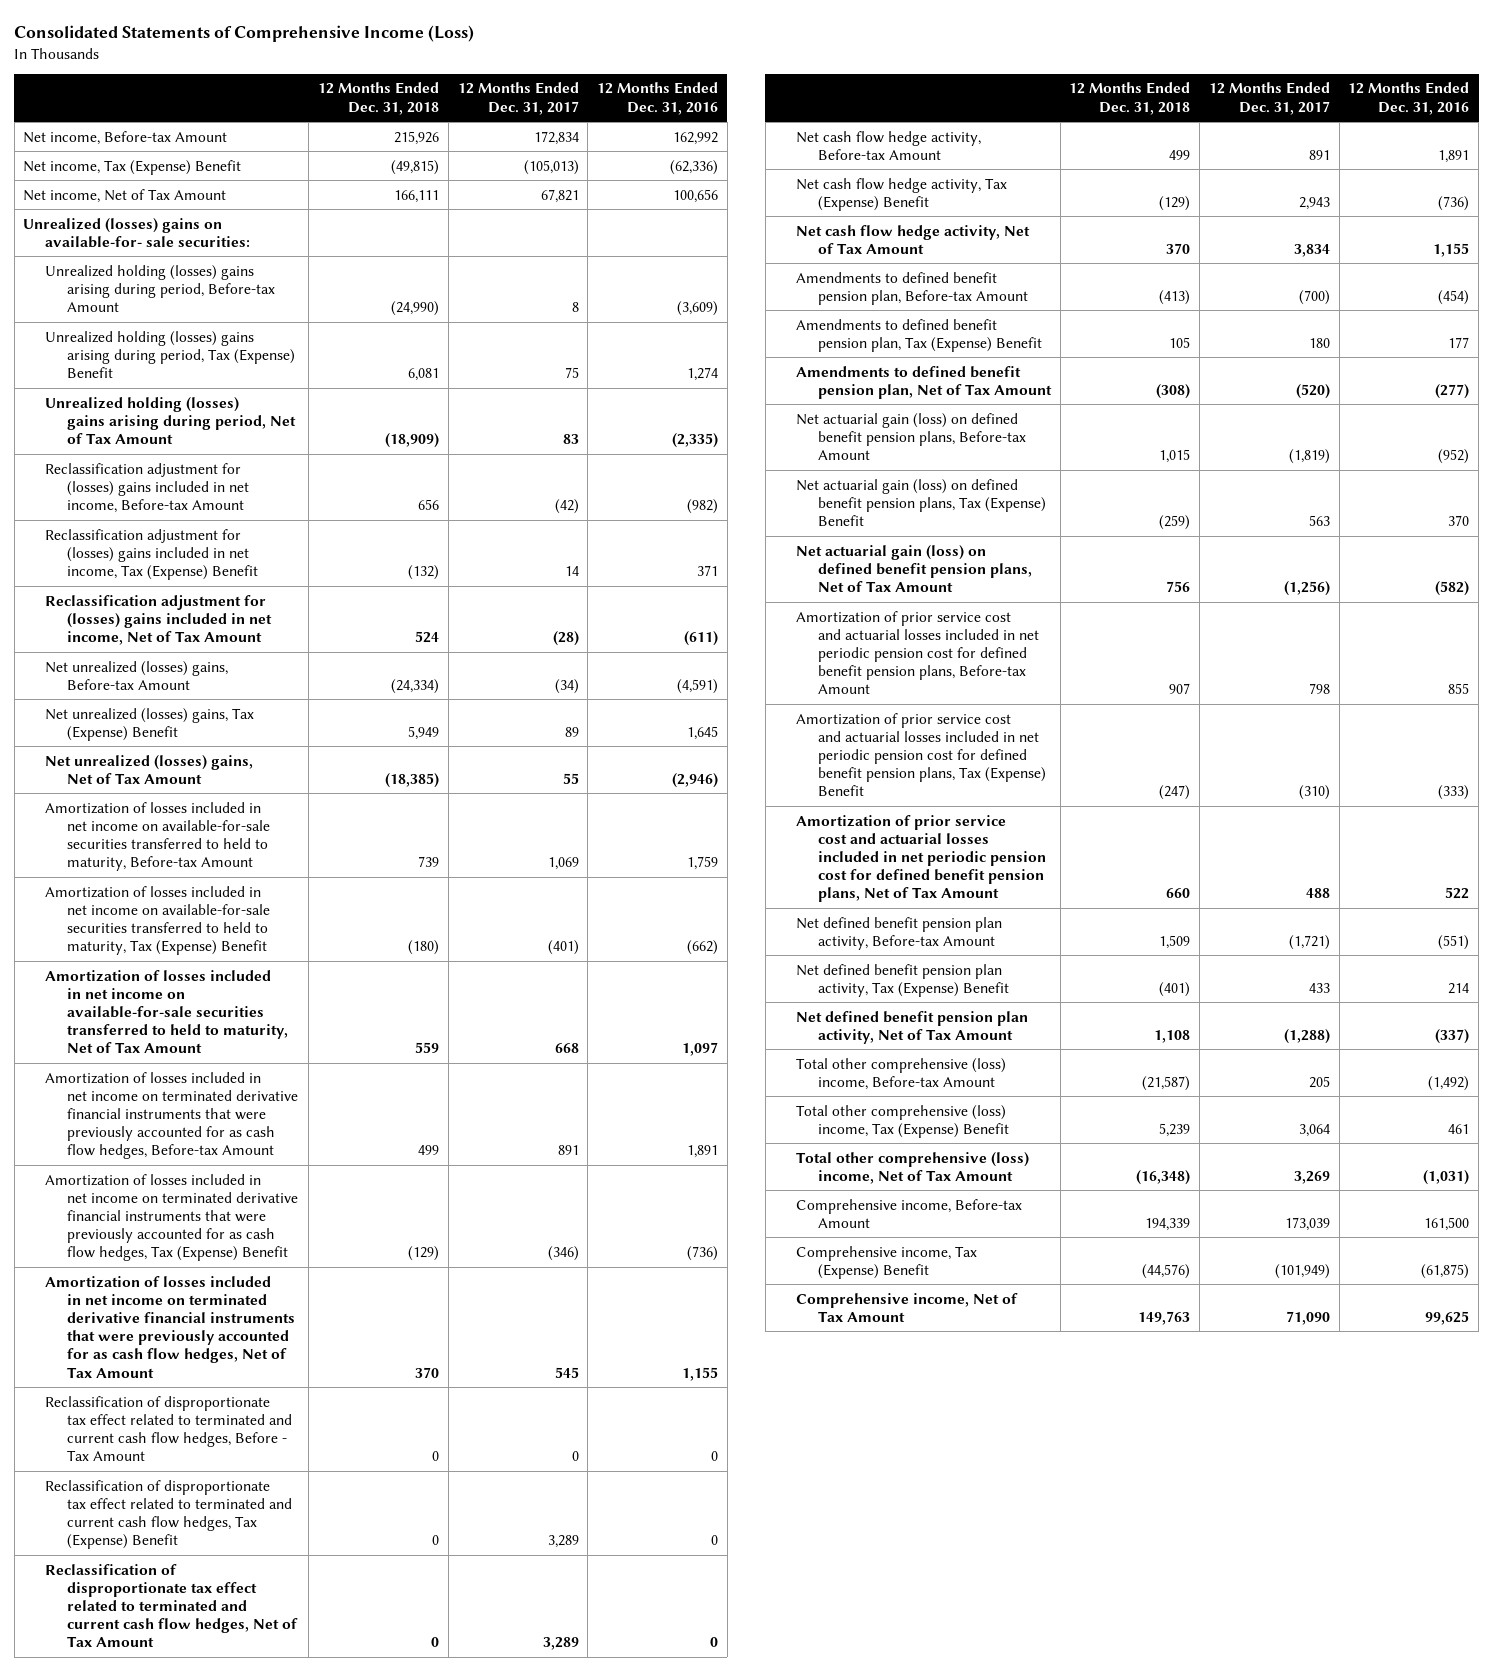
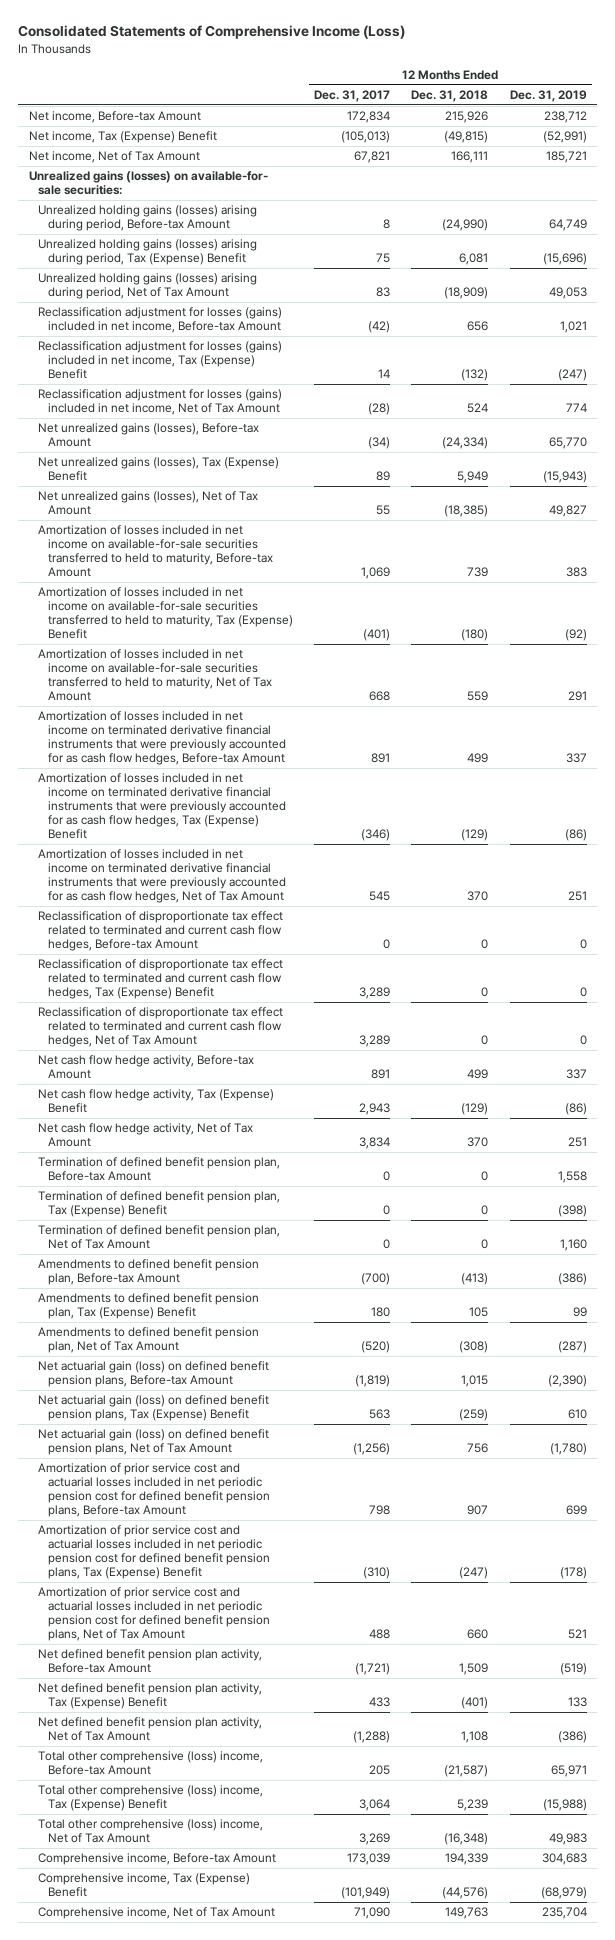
[597,82,719,115] 12 Months Ended Dec. 31, 2016 -> none
none -> [509,89,587,102] Dec. 31, 2019
[23,217,251,248] Unrealized (losses) gains on available-for- sale securities: -> [28,171,268,196] Unrealized gains (losses) on available-for- sale securities:
[45,264,275,312] Unrealized holding (losses) gains arising during period, Before-tax Amount -> [38,205,258,232] Unrealized holding gains (losses) arising during period, Before-tax Amount
[45,330,295,378] Unrealized holding (losses) gains arising during period, Tax (Expense) Benefit -> [38,239,258,266] Unrealized holding gains (losses) arising during period, Tax (Expense) Benefit
[45,396,296,444] Unrealized holding (losses) gains arising during period, Net of Tax Amount -> [38,273,258,300] Unrealized holding gains (losses) arising during period, Net of Tax Amount
[45,462,249,513] Reclassification adjustment for (losses) gains included in net income, Before-tax Amount -> [38,307,283,334] Reclassification adjustment for losses (gains) included in net income, Before-tax Amount
[45,528,258,580] Reclassification adjustment for (losses) gains included in net income, Tax (Expense) Benefit -> [38,341,283,380] Reclassification adjustment for losses (gains) included in net income, Tax (Expense) Benefit
[45,594,272,645] Reclassification adjustment for (losses) gains included in net income, Net of Tax Amount -> [38,389,283,416] Reclassification adjustment for losses (gains) included in net income, Net of Tax Amount
[45,660,229,690] Net unrealized (losses) gains, Before-tax Amount -> [38,423,260,448] Net unrealized gains (losses), Before-tax Amount
[45,707,255,741] Net unrealized (losses) gains, Tax (Expense) Benefit -> [38,457,280,482] Net unrealized gains (losses), Tax (Expense) Benefit
[45,754,254,784] Net unrealized (losses) gains, Net of Tax Amount -> [38,491,259,516] Net unrealized gains (losses), Net of Tax Amount
[45,1395,292,1462] Reclassification of disproportionate tax effect related to terminated and current cash flow hedges, Before - Tax Amount -> [38,911,284,952] Reclassification of disproportionate tax effect related to terminated and current cash flow hedges, Before-tax Amount
none -> [38,1157,281,1182] Termination of defined benefit pension plan, Before-tax Amount
none -> [38,1191,281,1218] Termination of defined benefit pension plan, Tax (Expense) Benefit
none -> [38,1225,281,1250] Termination of defined benefit pension plan, Net of Tax Amount

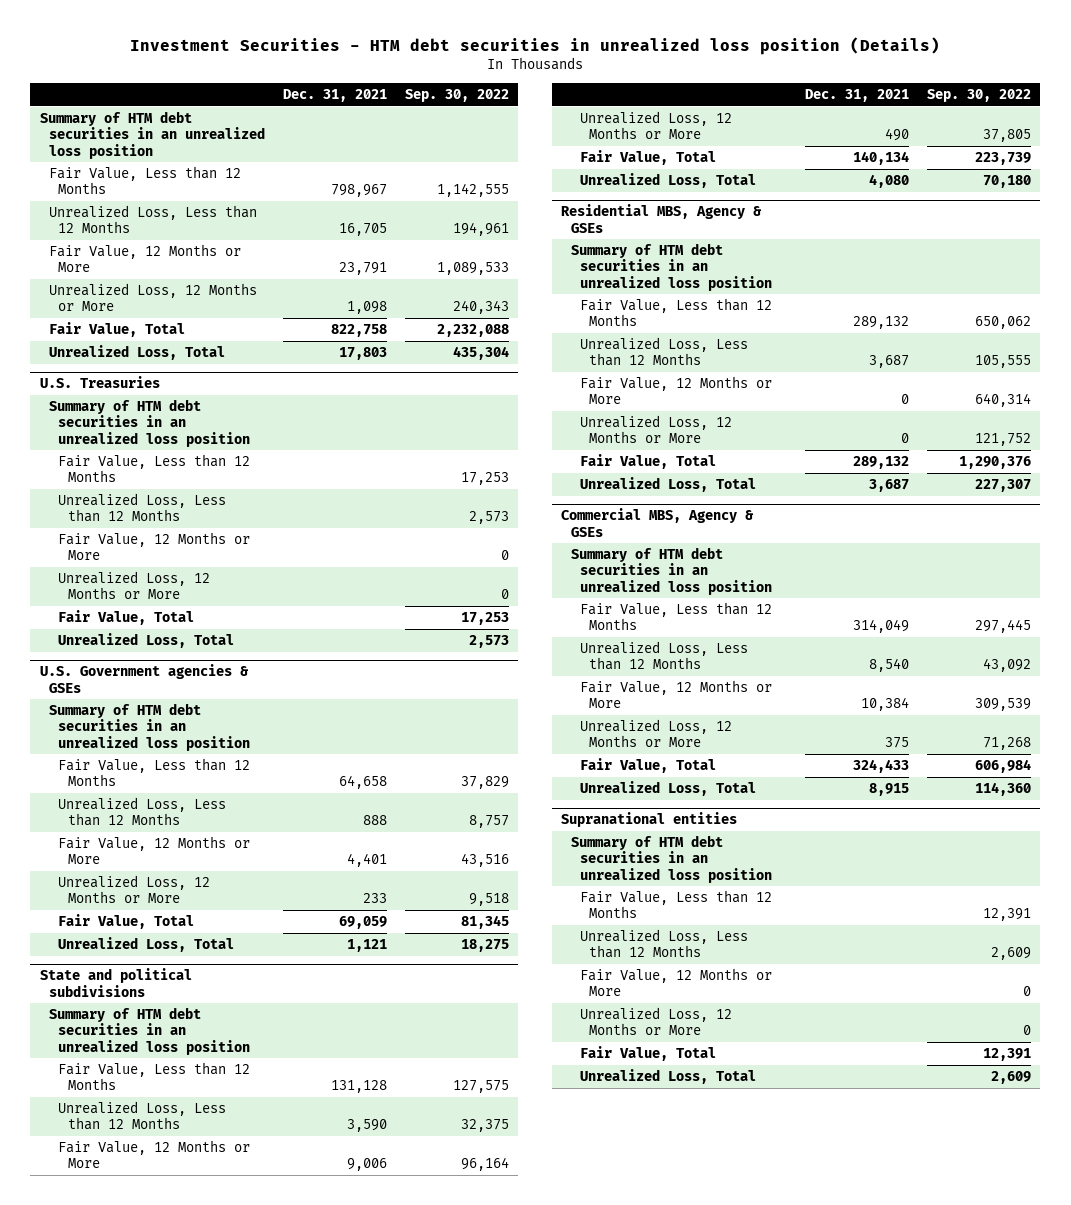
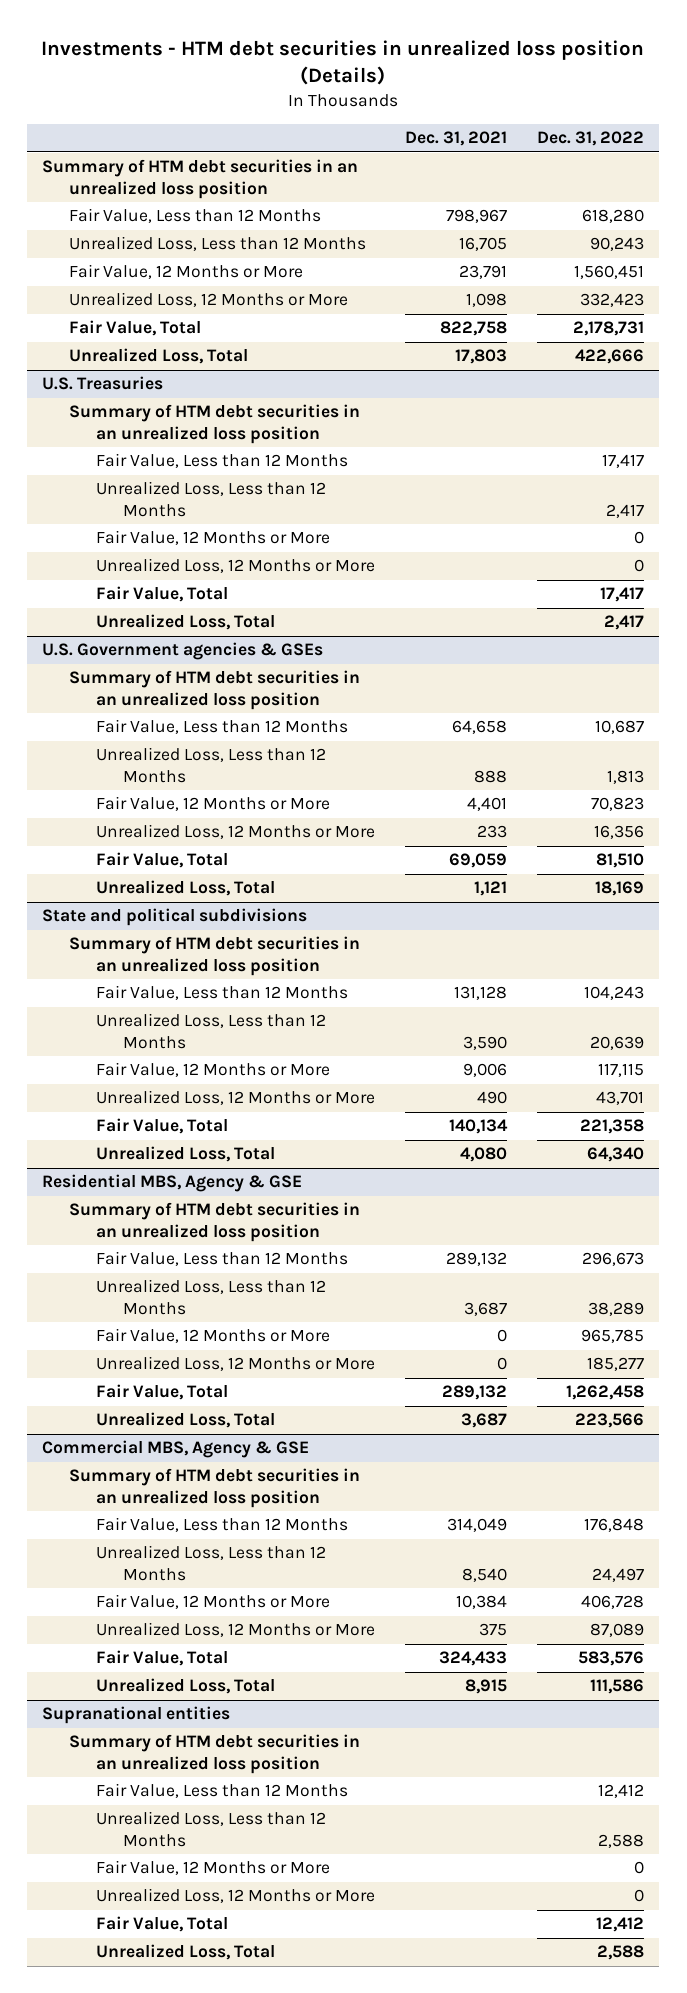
[130,37,941,56] Investment Securities - HTM debt securities in unrealized loss position (Details) -> [41,39,645,86] Investments - HTM debt securities in unrealized loss position (Details)
[405,88,510,102] Sep. 30, 2022 -> none
none -> [537,131,645,147] Dec. 31, 2022
[561,204,762,233] Residential MBS, Agency & GSEs -> [42,1174,303,1193] Residential MBS, Agency & GSE
[561,508,754,537] Commercial MBS, Agency & GSEs -> [42,1440,310,1459] Commercial MBS, Agency & GSE

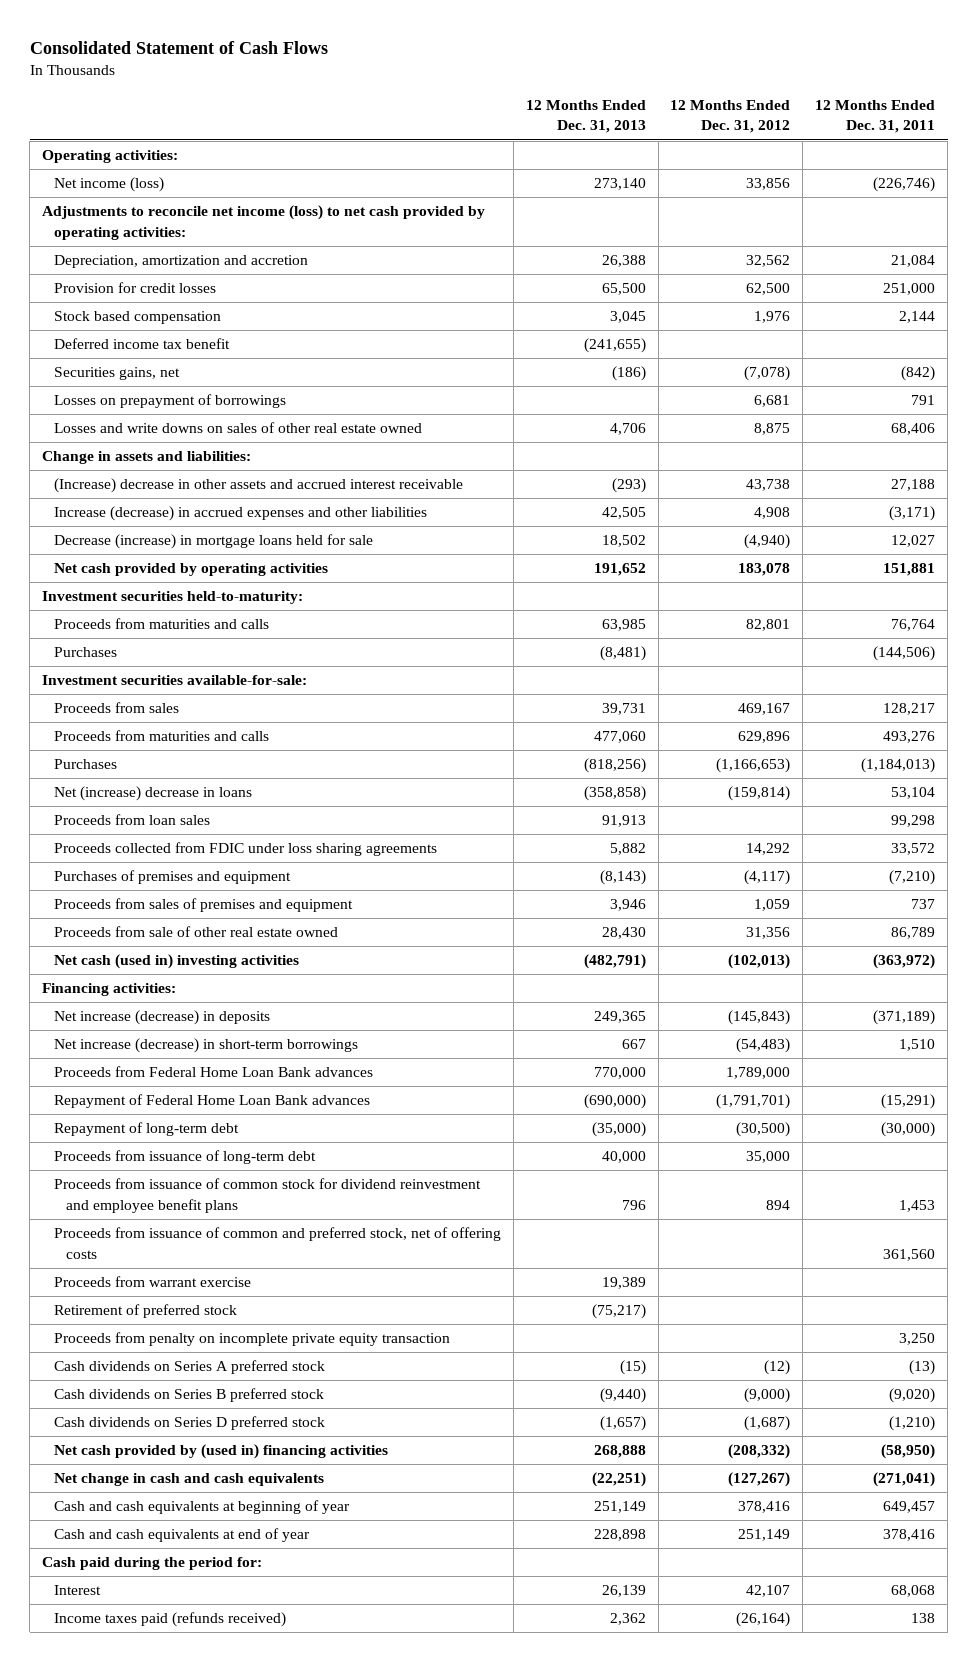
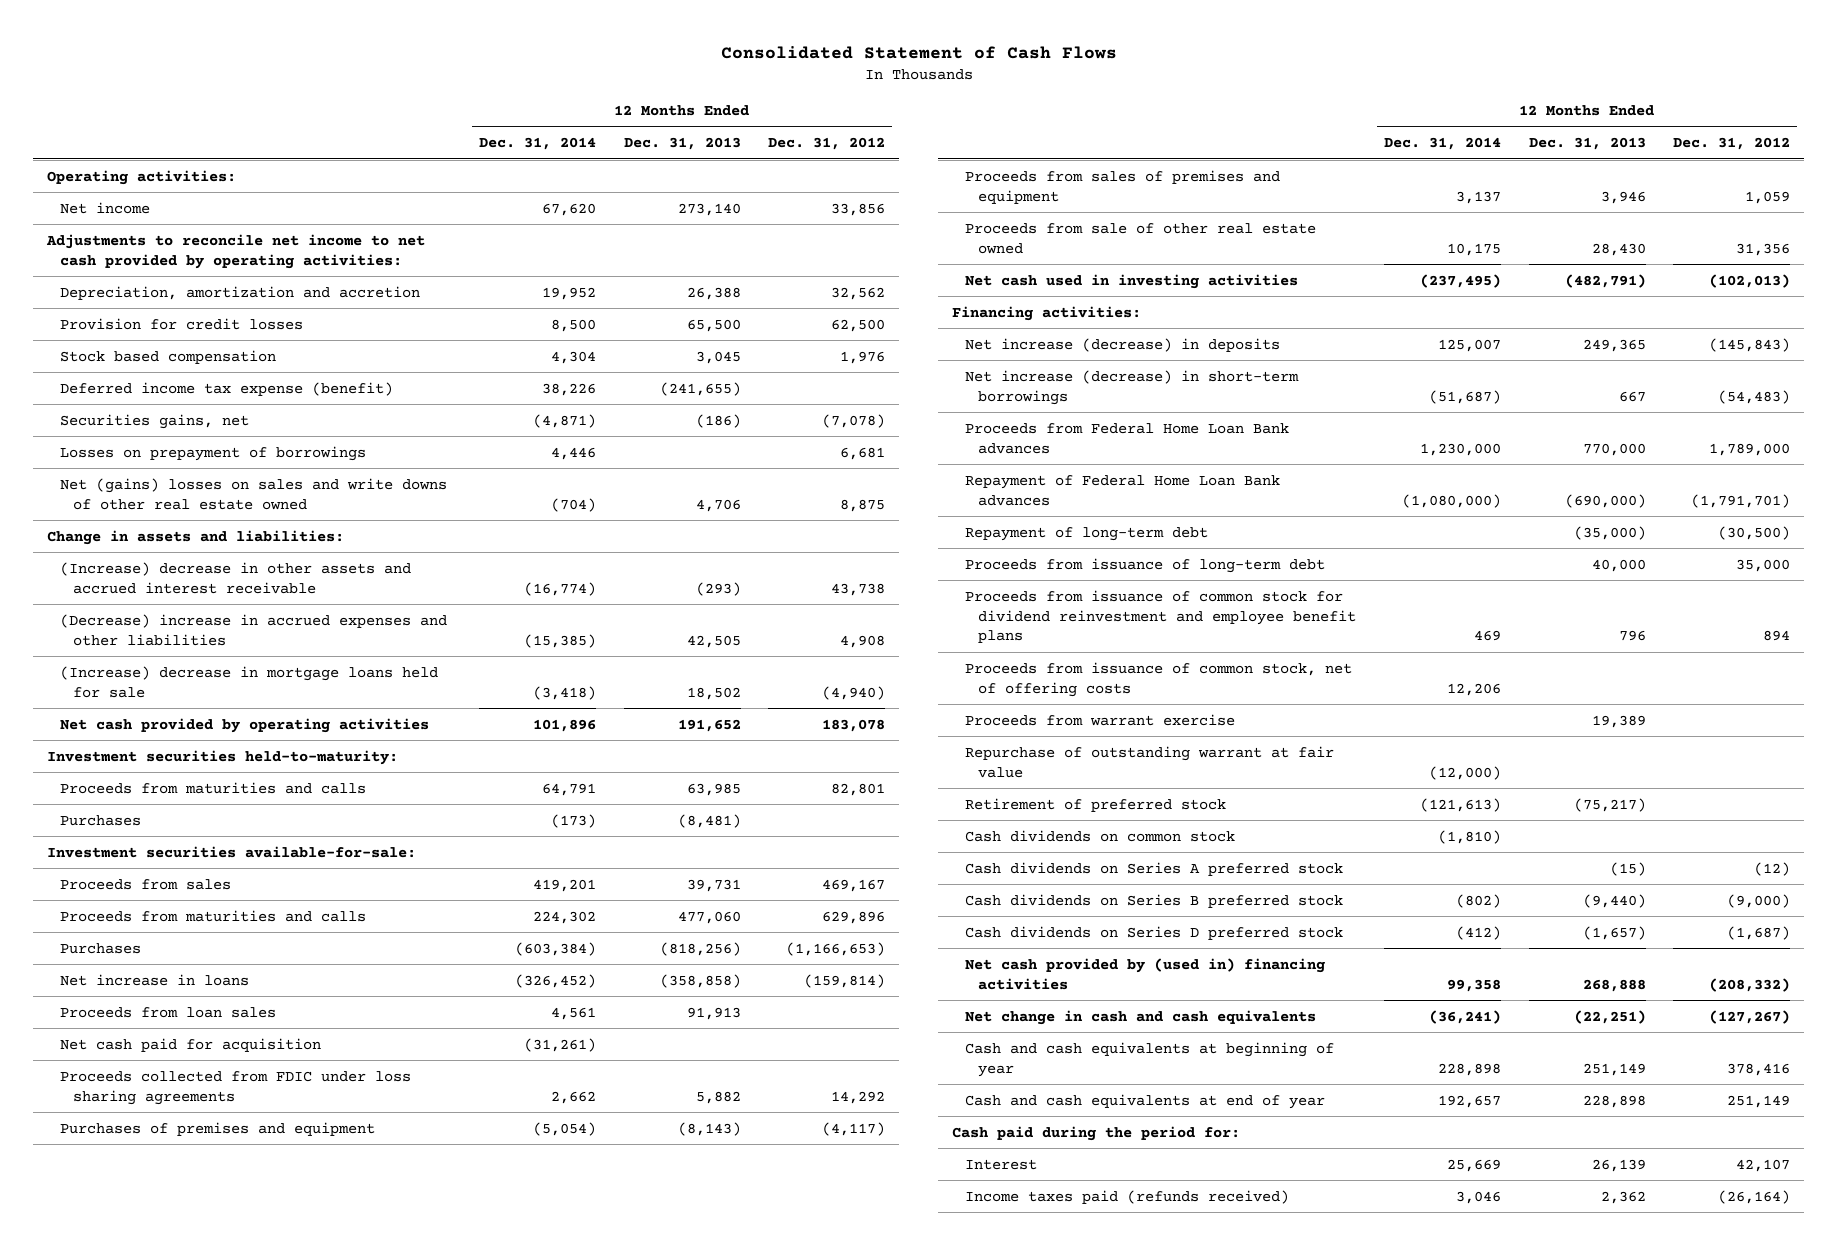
[815,100,936,134] 12 Months Ended Dec. 31, 2011 -> none
none -> [479,137,597,151] Dec. 31, 2014
[54,177,165,193] Net income (loss) -> [60,201,151,214] Net income
[41,205,485,240] Adjustments to reconcile net income (loss) to net cash provided by operating activities: -> [46,233,426,269] Adjustments to reconcile net income to net cash provided by operating activities:
[54,338,231,350] Deferred income tax benefit -> [60,381,394,396] Deferred income tax expense (benefit)
[54,422,423,434] Losses and write downs on sales of other real estate owned -> [60,477,448,510] Net (gains) losses on sales and write downs of other real estate owned
[54,506,428,522] Increase (decrease) in accrued expenses and other liabilities -> [60,613,448,646] (Decrease) increase in accrued expenses and other liabilities
[54,534,374,550] Decrease (increase) in mortgage loans held for sale -> [60,665,439,698] (Increase) decrease in mortgage loans held for sale
[54,786,253,802] Net (increase) decrease in loans -> [60,973,250,986] Net increase in loans
none -> [60,1037,322,1052] Net cash paid for acquisition
[54,954,300,970] Net cash (used in) investing activities -> [965,273,1299,289] Net cash used in investing activities
[54,1227,502,1259] Proceeds from issuance of common and preferred stock, net of offering costs -> [965,661,1353,697] Proceeds from issuance of common stock, net of offering costs
none -> [965,745,1335,778] Repurchase of outstanding warrant at fair value
[54,1332,451,1347] Proceeds from penalty on incomplete private equity transaction -> none
none -> [965,829,1236,842] Cash dividends on common stock

